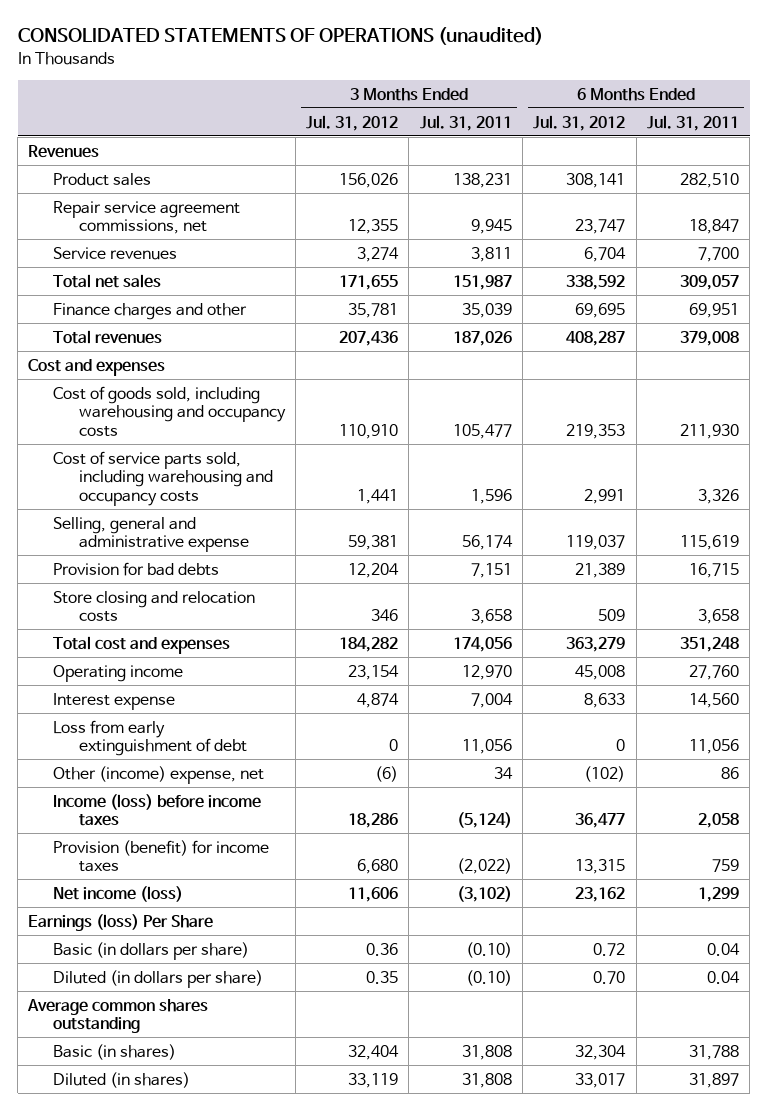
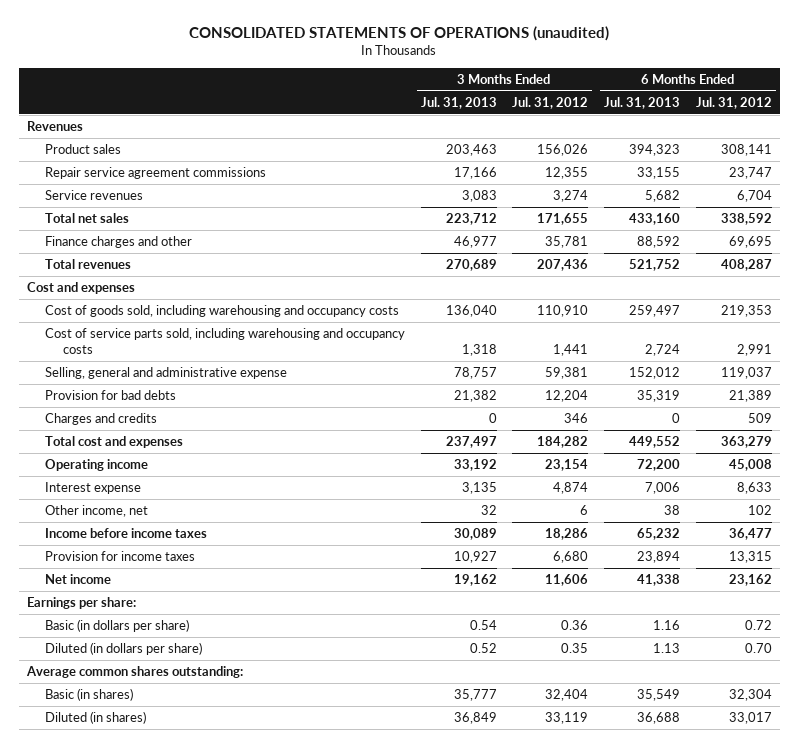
[419,114,512,131] Jul. 31, 2011 -> none
[646,114,739,131] Jul. 31, 2011 -> none
none -> [420,96,497,109] Jul. 31, 2013
none -> [604,96,681,109] Jul. 31, 2013
[53,200,241,235] Repair service agreement commissions, net -> [44,166,266,179] Repair service agreement commissions
[53,590,256,623] Store closing and relocation costs -> [44,412,157,425] Charges and credits
[53,719,247,757] Loss from early extinguishment of debt -> none
[53,765,265,784] Other (income) expense, net -> [44,504,148,517] Other income, net
[375,765,399,782] (6) -> [580,504,589,515] 6
[584,765,626,782] (102) -> [747,504,772,515] 102
[53,793,262,827] Income (loss) before income taxes -> [44,527,207,538] Income before income taxes
[53,839,270,873] Provision (benefit) for income taxes -> [44,550,195,561] Provision for income taxes
[53,885,184,902] Net income (loss) -> [44,573,111,584] Net income
[28,913,214,931] Earnings (loss) Per Share -> [26,596,136,609] Earnings per share:
[27,998,209,1034] Average common shares outstanding -> [25,665,243,678] Average common shares outstanding:

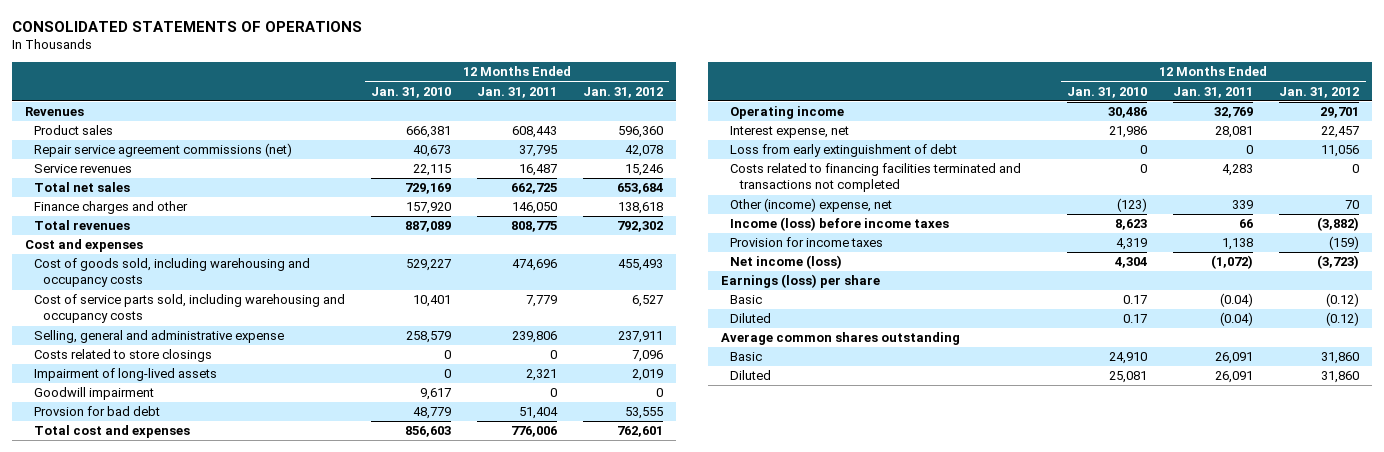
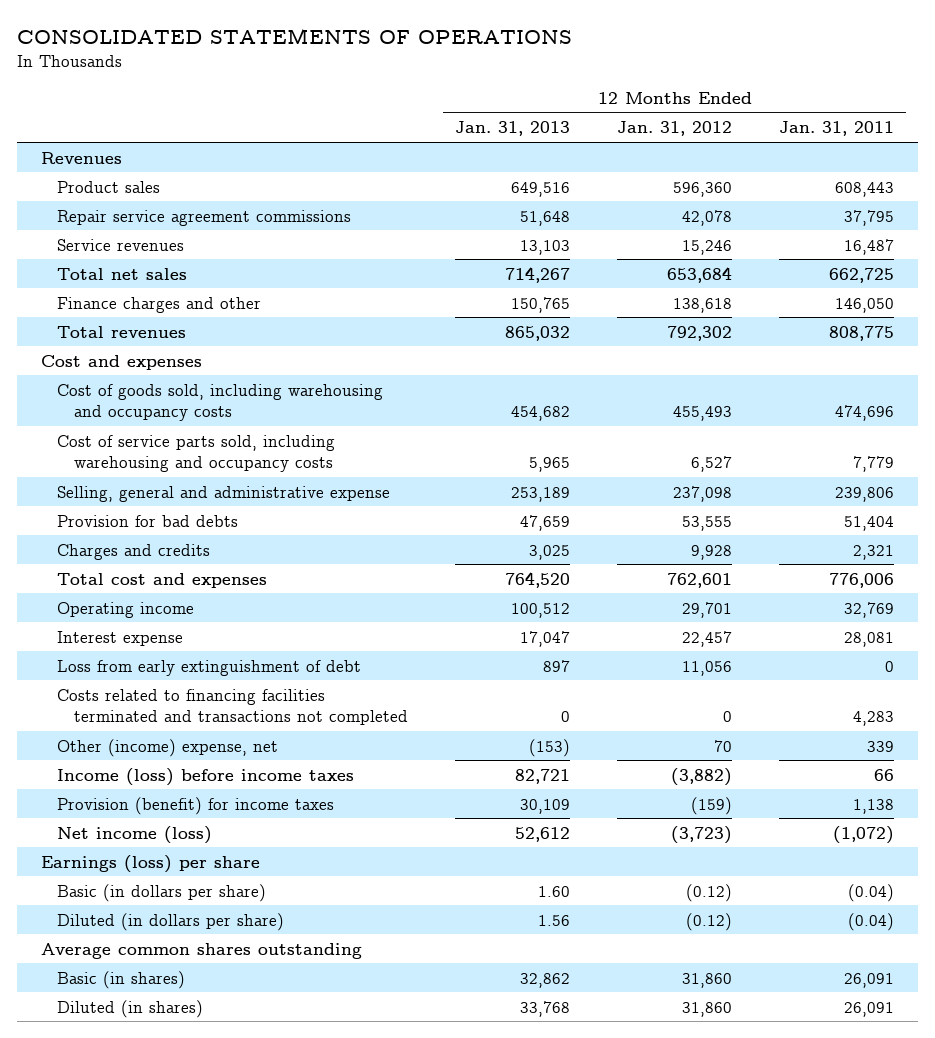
[371,86,452,98] Jan. 31, 2010 -> none
none -> [455,121,571,137] Jan. 31, 2013
[34,143,293,158] Repair service agreement commissions (net) -> [57,209,352,226] Repair service agreement commissions
[34,349,213,363] Costs related to store closings -> none
[34,368,218,382] Impairment of long-lived assets -> none
[34,387,155,401] Goodwill impairment -> none
[617,331,663,344] 237,911 -> [673,485,733,502] 237,098
[34,406,161,417] Provsion for bad debt -> [57,514,239,527] Provision for bad debts
none -> [57,543,211,560] Charges and credits
[730,126,850,139] Interest expense, net -> [57,630,184,646] Interest expense
[730,237,884,248] Provision for income taxes -> [57,796,335,815] Provision (benefit) for income taxes
[730,295,763,305] Basic -> [57,883,267,902] Basic (in dollars per share)
[730,313,772,324] Diluted -> [57,912,285,931] Diluted (in dollars per share)
[730,352,763,362] Basic -> [57,970,186,989] Basic (in shares)
[730,370,772,381] Diluted -> [57,999,204,1018] Diluted (in shares)

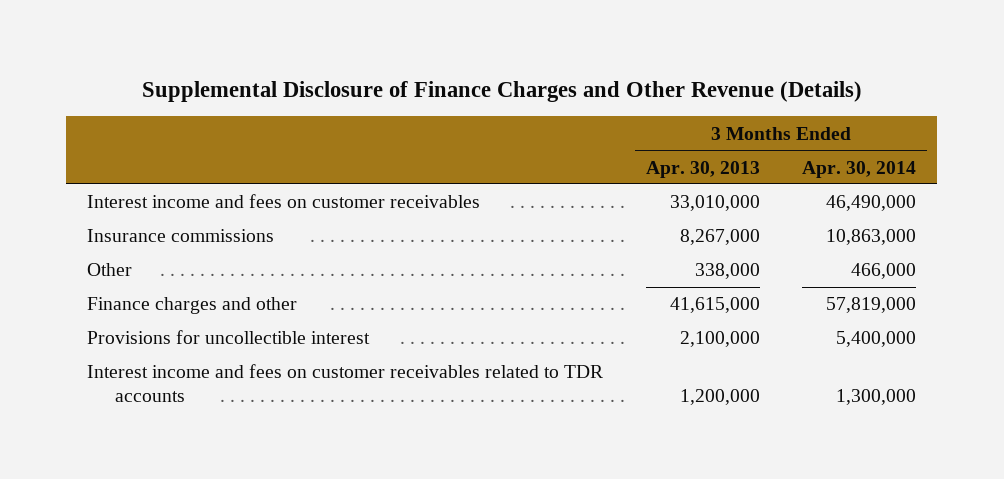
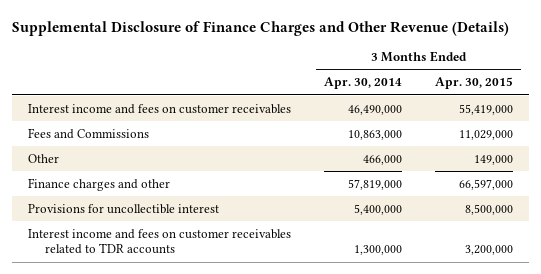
[645,160,760,178] Apr. 30, 2013 -> none
none -> [434,77,513,90] Apr. 30, 2015
[87,229,275,243] Insurance commissions -> [28,127,150,139] Fees and Commissions

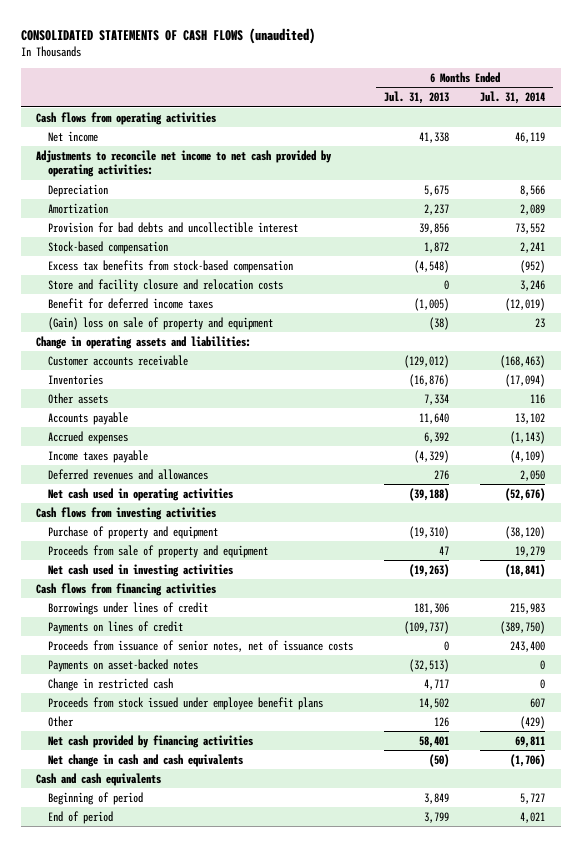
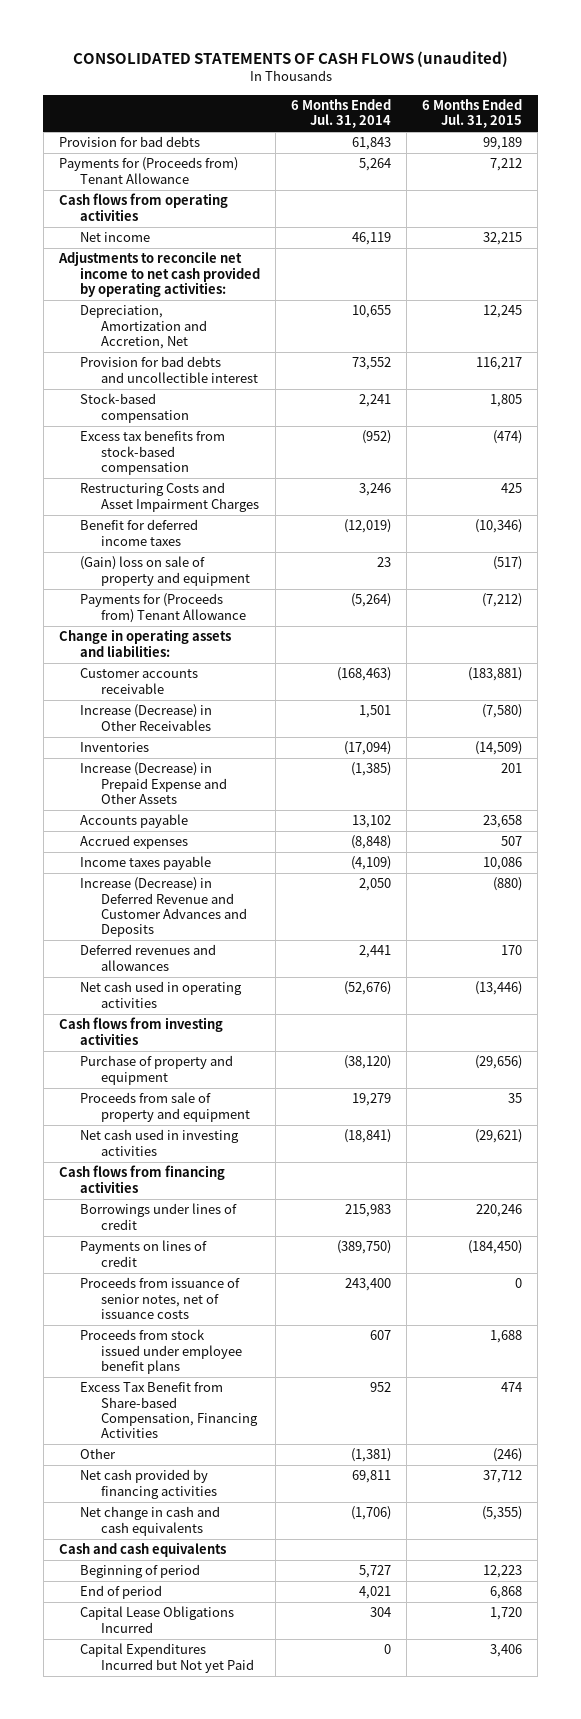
[384,91,450,105] Jul. 31, 2013 -> none
none -> [422,99,523,129] 6 Months Ended Jul. 31, 2015
none -> [58,136,200,148] Provision for bad debts
none -> [58,157,238,184] Payments for (Proceeds from) Tenant Allowance
[48,183,109,197] Depreciation -> none
[48,202,109,214] Amortization -> none
none -> [79,305,207,349] Depreciation, Amortization and Accretion, Net
[48,278,284,292] Store and facility closure and relocation costs -> [79,482,259,512] Restructuring Costs and Asset Impairment Charges
none -> [79,593,246,623] Payments for (Proceeds from) Tenant Allowance
none -> [79,704,212,731] Increase (Decrease) in Other Receivables
[48,392,109,404] Other assets -> none
none -> [79,762,227,804] Increase (Decrease) in Prepaid Expense and Other Assets
[510,430,546,444] (1,143) -> [351,835,392,850] (8,848)
none -> [79,877,247,938] Increase (Decrease) in Deferred Revenue and Customer Advances and Deposits
[520,469,546,481] 2,050 -> [359,945,392,959] 2,441
[48,658,199,672] Payments on asset-backed notes -> none
[48,677,174,691] Change in restricted cash -> none
none -> [79,1382,258,1439] Excess Tax Benefit from Share-based Compensation, Financing Activities
[520,715,546,729] (429) -> [351,1448,392,1463] (1,381)
none -> [79,1606,234,1633] Capital Lease Obligations Incurred
none -> [79,1643,254,1673] Capital Expenditures Incurred but Not yet Paid

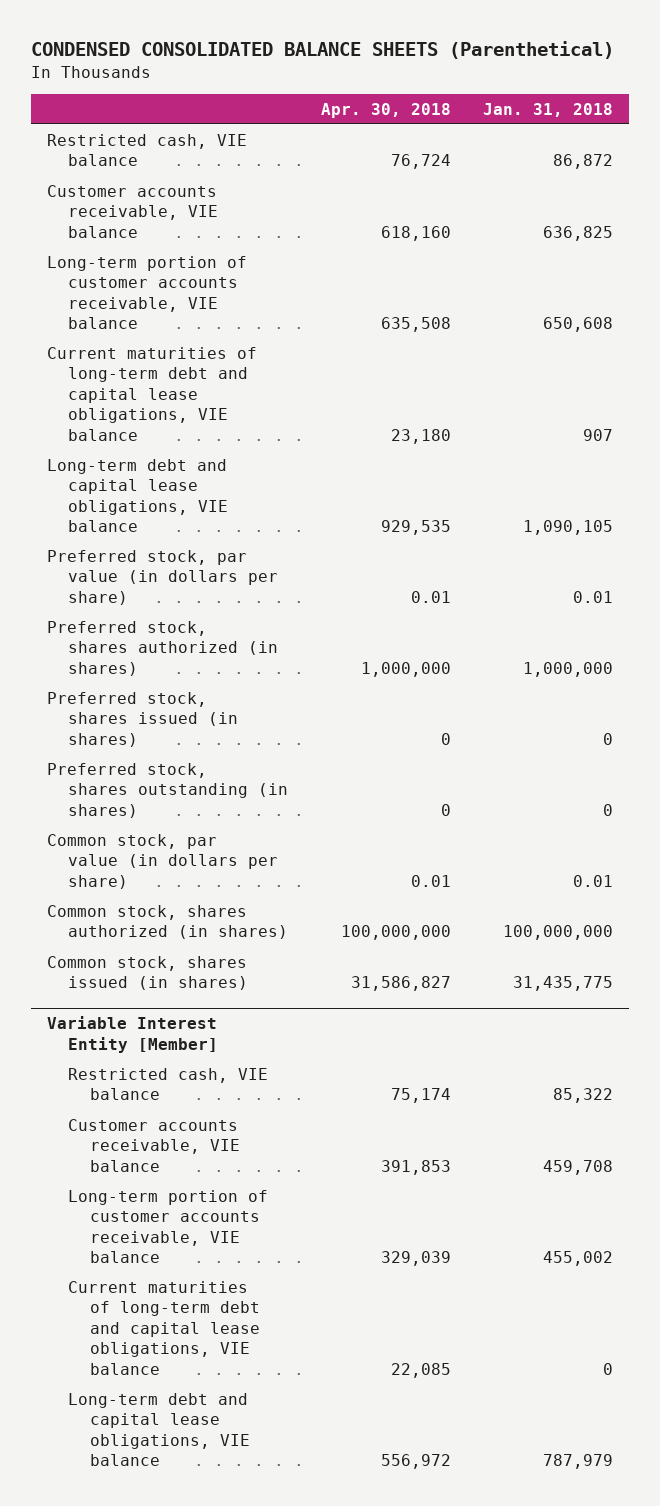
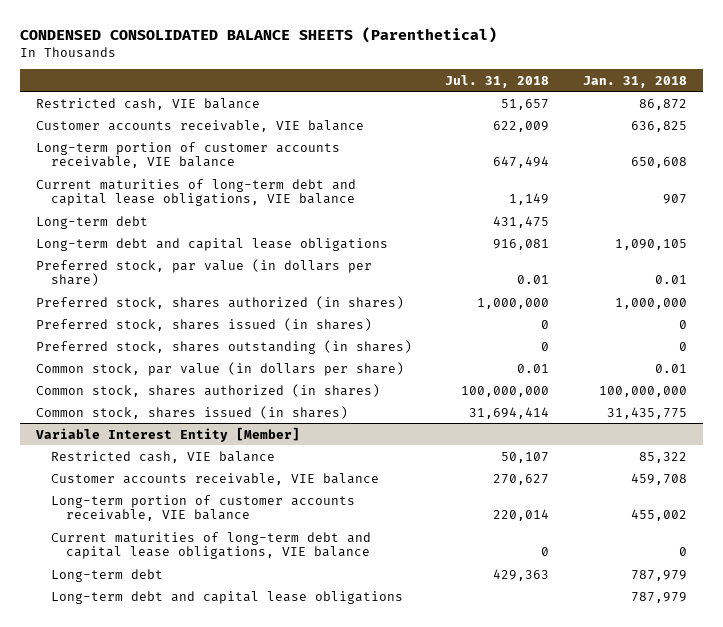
[320,102,451,118] Apr. 30, 2018 -> none
none -> [445,74,550,88] Jul. 31, 2018
none -> [36,215,149,229] Long-term debt
[46,458,229,533] Long-term debt and capital lease obligations, VIE balance -> [36,237,389,251] Long-term debt and capital lease obligations
none -> [51,568,164,582] Long-term debt
[68,1392,250,1467] Long-term debt and capital lease obligations, VIE balance -> [51,590,404,604] Long-term debt and capital lease obligations

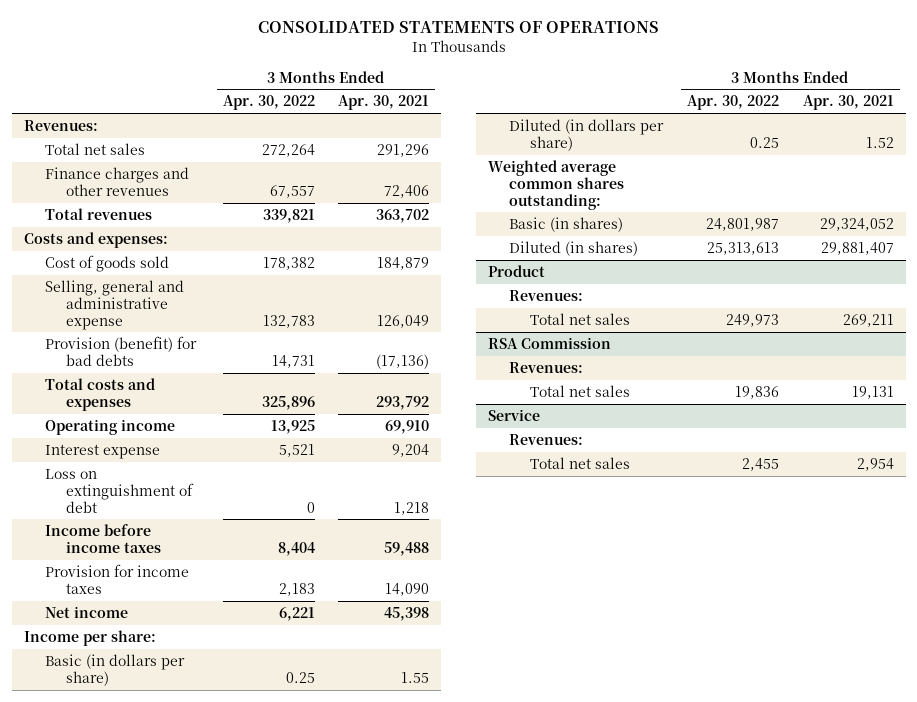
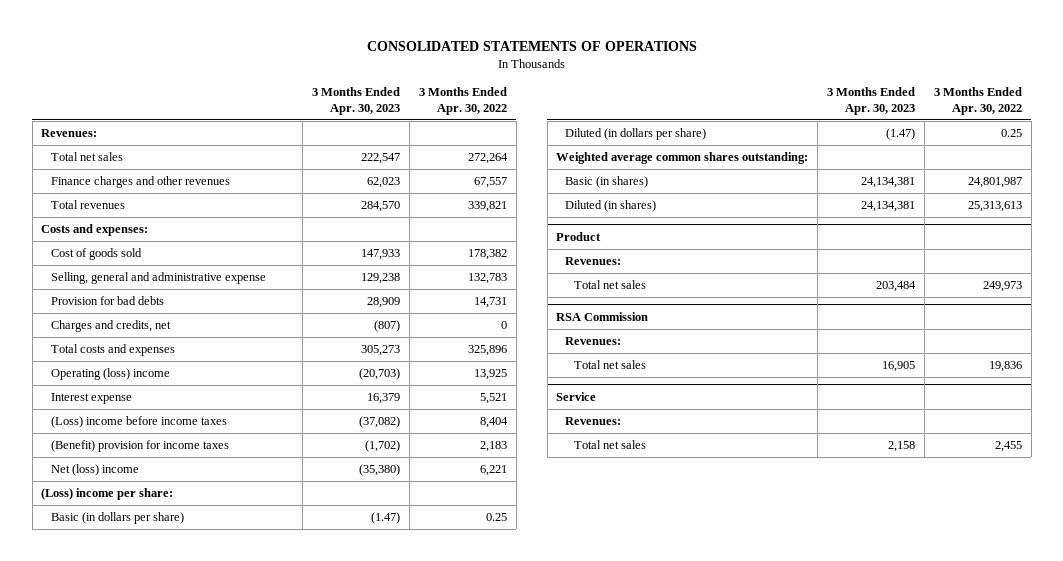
[338,95,430,111] Apr. 30, 2021 -> none
none -> [312,87,401,115] 3 Months Ended Apr. 30, 2023
[44,335,197,366] Provision (benefit) for bad debts -> [50,296,164,306] Provision for bad debts
none -> [50,320,171,333] Charges and credits, net
[44,418,175,435] Operating income -> [50,368,170,381] Operating (loss) income
[44,468,195,513] Loss on extinguishment of debt -> none
[44,523,162,553] Income before income taxes -> [50,416,227,429] (Loss) income before income taxes
[44,563,189,594] Provision for income taxes -> [50,440,229,453] (Benefit) provision for income taxes
[44,605,128,618] Net income -> [50,464,139,477] Net (loss) income
[23,629,156,646] Income per share: -> [41,488,174,501] (Loss) income per share:

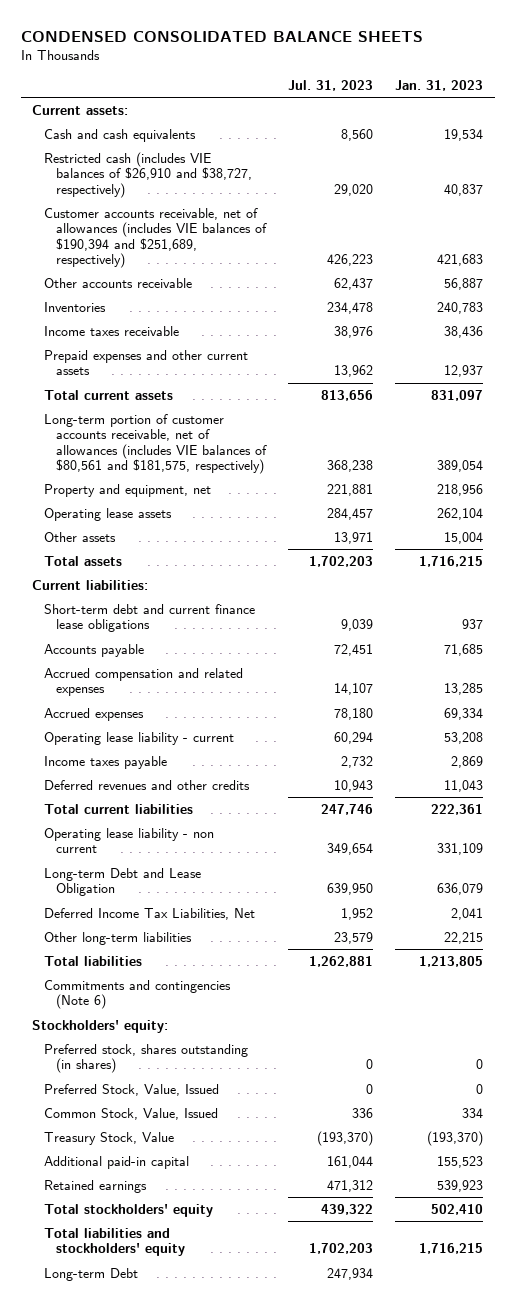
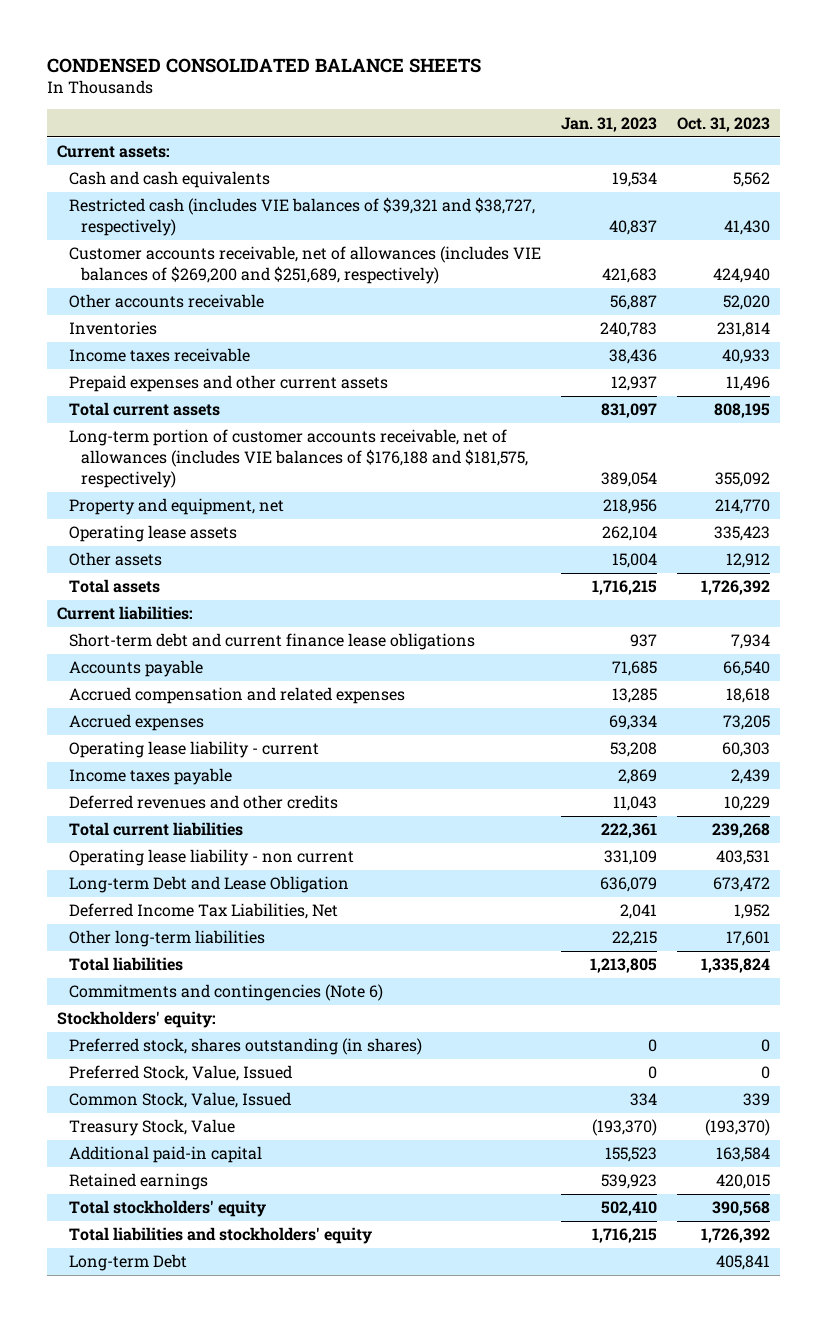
[288,79,374,91] Jul. 31, 2023 -> none
none -> [677,116,771,132] Oct. 31, 2023
[43,151,252,198] Restricted cash (includes VIE balances of $26,910 and $38,727, respectively) -> [68,197,535,237] Restricted cash (includes VIE balances of $39,321 and $38,727, respectively)
[43,207,267,269] Customer accounts receivable, net of allowances (includes VIE balances of $190,394 and $251,689, respectively) -> [68,246,541,285] Customer accounts receivable, net of allowances (includes VIE balances of $269,200 and $251,689, respectively)
[43,413,267,475] Long-term portion of customer accounts receivable, net of allowances (includes VIE balances of $80,561 and $181,575, respectively) -> [68,429,528,488] Long-term portion of customer accounts receivable, net of allowances (includes VIE balances of $176,188 and $181,575, respectively)

